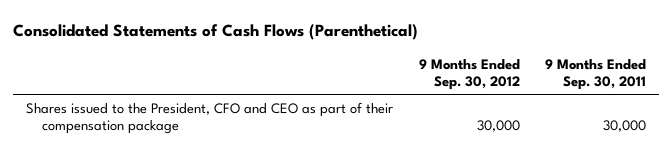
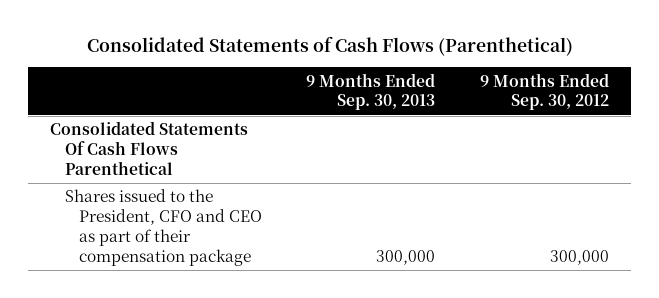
[545,58,647,90] 9 Months Ended Sep. 30, 2011 -> none
none -> [306,72,436,111] 9 Months Ended Sep. 30, 2013
none -> [50,121,249,176] Consolidated Statements Of Cash Flows Parenthetical
[476,120,520,133] 30,000 -> [549,250,609,266] 300,000

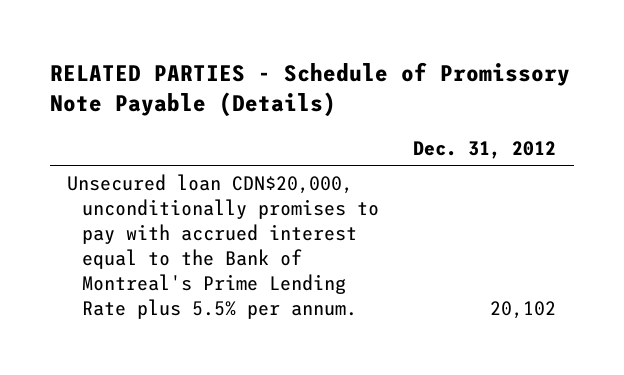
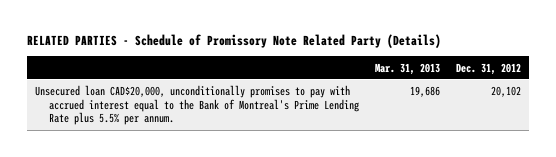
[50,61,571,118] RELATED PARTIES - Schedule of Promissory Note Payable (Details) -> [27,33,442,48] RELATED PARTIES - Schedule of Promissory Note Related Party (Details)
none -> [375,62,441,75] Mar. 31, 2013
[67,174,379,319] Unsecured loan CDN$20,000, unconditionally promises to pay with accrued interest equal to the Bank of Montreal's Prime Lending Rate plus 5.5% per annum. -> [35,85,359,126] Unsecured loan CAD$20,000, unconditionally promises to pay with accrued interest equal to the Bank of Montreal's Prime Lending Rate plus 5.5% per annum.

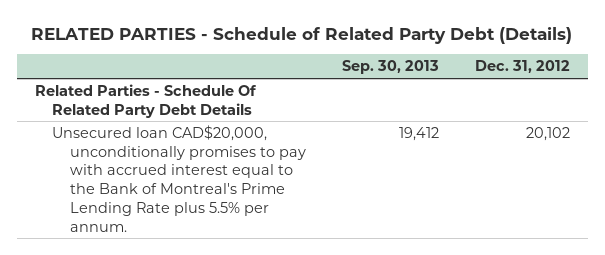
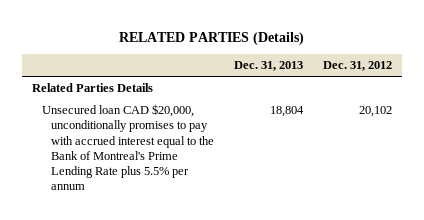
[31,26,573,44] RELATED PARTIES - Schedule of Related Party Debt (Details) -> [119,31,305,45] RELATED PARTIES (Details)
[341,60,439,75] Sep. 30, 2013 -> none
none -> [233,61,303,72] Dec. 31, 2013
[34,83,257,118] Related Parties - Schedule Of Related Party Debt Details -> none
none -> [32,83,154,93] Related Parties Details
[52,124,306,232] Unsecured loan CAD$20,000, unconditionally promises to pay with accrued interest equal to the Bank of Montreal's Prime Lending Rate plus 5.5% per annum. -> [41,104,214,191] Unsecured loan CAD $20,000, unconditionally promises to pay with accrued interest equal to the Bank of Montreal's Prime Lending Rate plus 5.5% per annum

